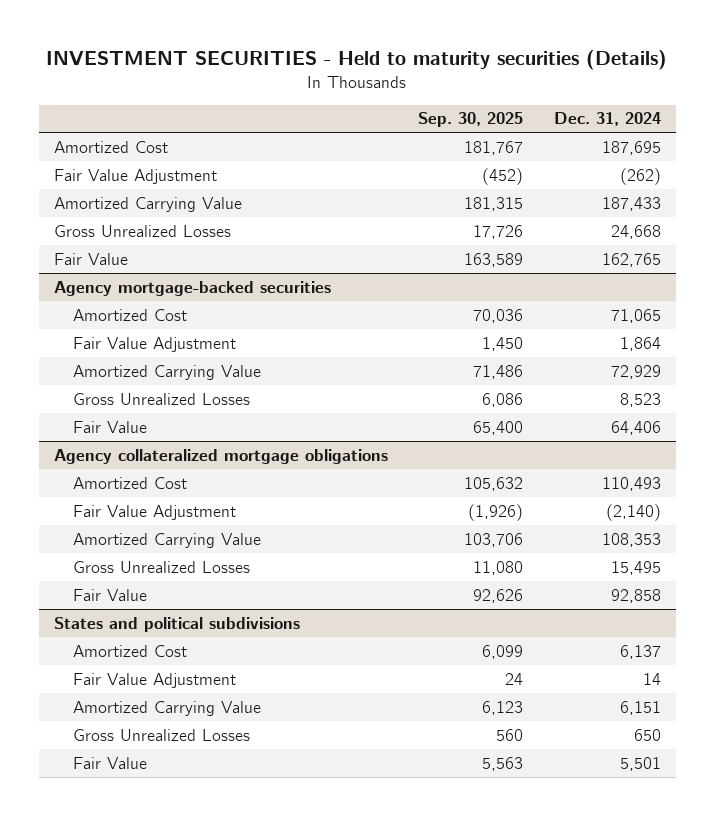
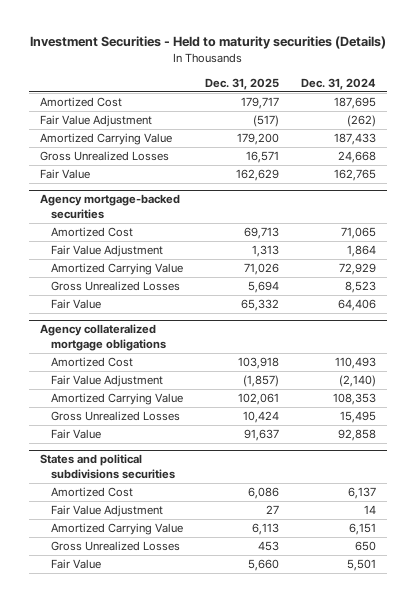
[46,49,668,70] INVESTMENT SECURITIES - Held to maturity securities (Details) -> [29,36,386,50] Investment Securities - Held to maturity securities (Details)
[418,112,524,128] Sep. 30, 2025 -> none
none -> [204,77,279,90] Dec. 31, 2025
[53,616,300,632] States and political subdivisions -> [39,454,175,479] States and political subdivisions securities

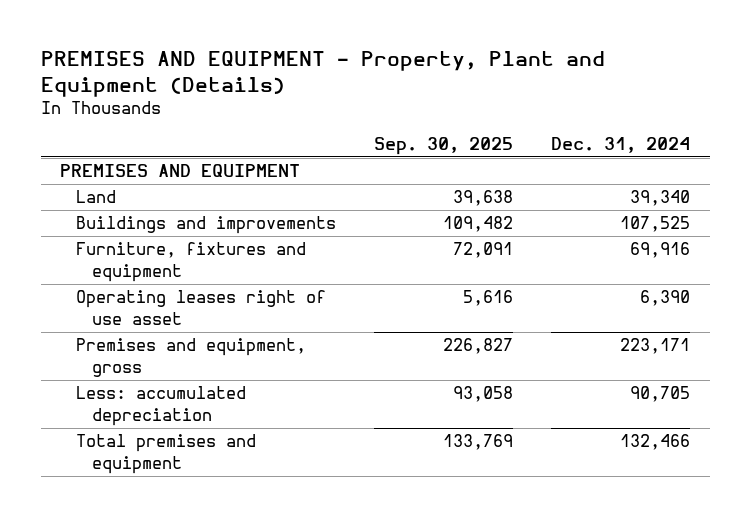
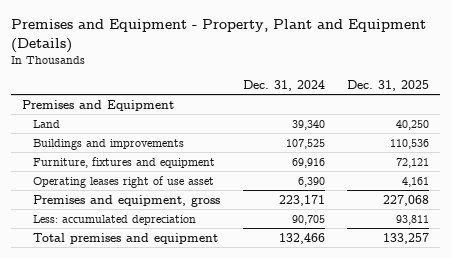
[40,51,605,97] PREMISES AND EQUIPMENT - Property, Plant and Equipment (Details) -> [10,19,426,53] Premises and Equipment - Property, Plant and Equipment (Details)
[374,136,514,155] Sep. 30, 2025 -> none
none -> [346,80,429,92] Dec. 31, 2025
[59,164,300,178] PREMISES AND EQUIPMENT -> [21,99,174,111] Premises and Equipment

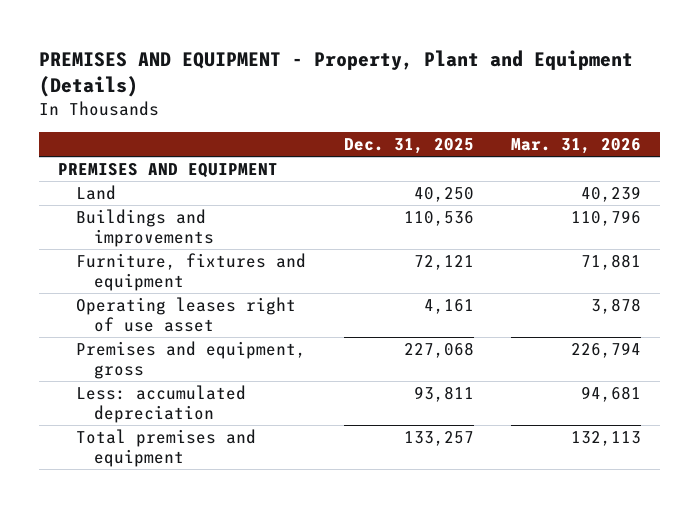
[10,19,426,53] Premises and Equipment - Property, Plant and Equipment (Details) -> [39,49,634,97] PREMISES AND EQUIPMENT - Property, Plant and Equipment (Details)
[242,80,325,92] Dec. 31, 2024 -> none
none -> [511,138,642,155] Mar. 31, 2026
[21,99,174,111] Premises and Equipment -> [57,163,278,179] PREMISES AND EQUIPMENT

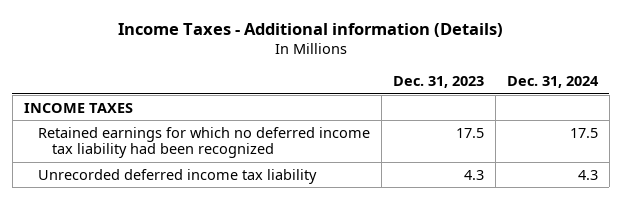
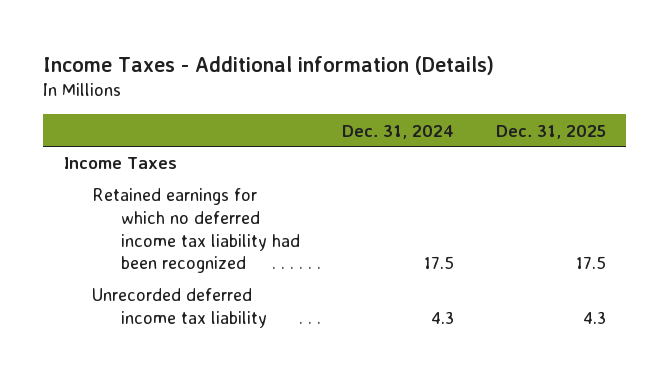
[392,76,484,89] Dec. 31, 2023 -> none
none -> [495,124,606,139] Dec. 31, 2025
[23,102,133,113] INCOME TAXES -> [64,157,178,170] Income Taxes

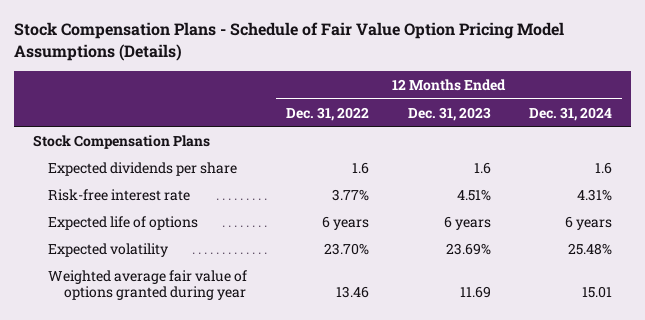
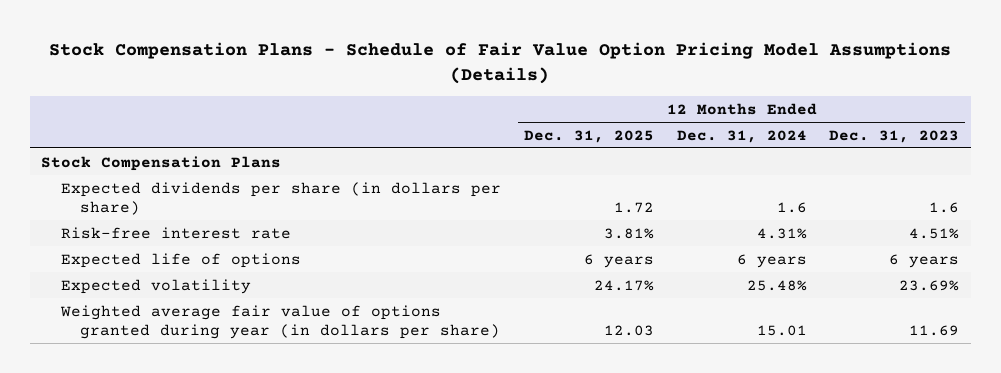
[286,106,370,121] Dec. 31, 2022 -> none
none -> [523,129,654,143] Dec. 31, 2025
[48,161,238,176] Expected dividends per share -> [60,181,501,215] Expected dividends per share (in dollars per share)
[48,269,248,301] Weighted average fair value of options granted during year -> [59,304,501,339] Weighted average fair value of options granted during year (in dollars per share)

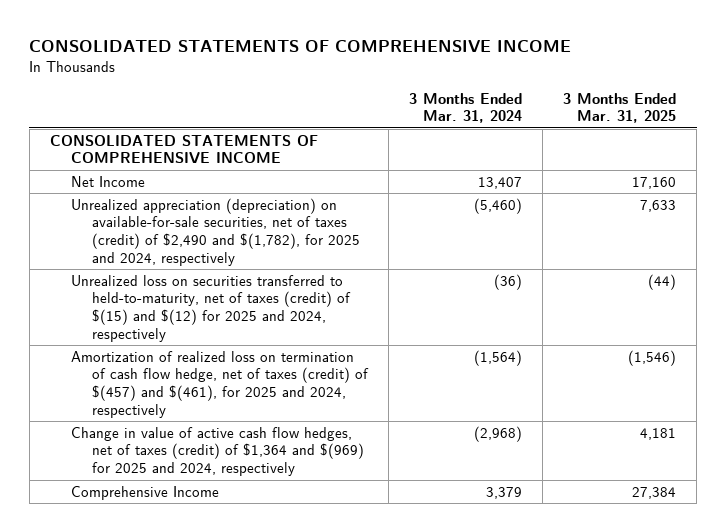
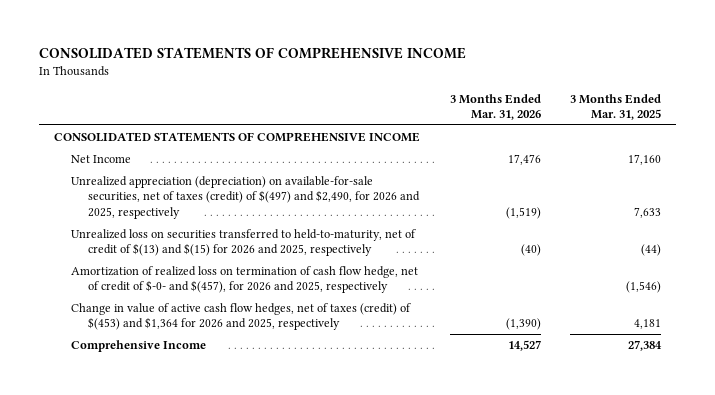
[408,92,522,124] 3 Months Ended Mar. 31, 2024 -> none
none -> [449,93,541,120] 3 Months Ended Mar. 31, 2026
[70,197,360,266] Unrealized appreciation (depreciation) on available-for-sale securities, net of taxes (credit) of $2,490 and $(1,782), for 2025 and 2024, respectively -> [71,176,421,219] Unrealized appreciation (depreciation) on available-for-sale securities, net of taxes (credit) of $(497) and $2,490, for 2026 and 2025, respectively
[70,274,351,342] Unrealized loss on securities transferred to held-to-maturity, net of taxes (credit) of $(15) and $(12) for 2025 and 2024, respectively -> [71,229,417,257] Unrealized loss on securities transferred to held-to-maturity, net of credit of $(13) and $(15) for 2026 and 2025, respectively
[70,350,369,418] Amortization of realized loss on termination of cash flow hedge, net of taxes (credit) of $(457) and $(461), for 2025 and 2024, respectively -> [71,266,419,294] Amortization of realized loss on termination of cash flow hedge, net of credit of $-0- and $(457), for 2026 and 2025, respectively
[70,426,364,477] Change in value of active cash flow hedges, net of taxes (credit) of $1,364 and $(969) for 2025 and 2024, respectively -> [71,303,412,331] Change in value of active cash flow hedges, net of taxes (credit) of $(453) and $1,364 for 2026 and 2025, respectively

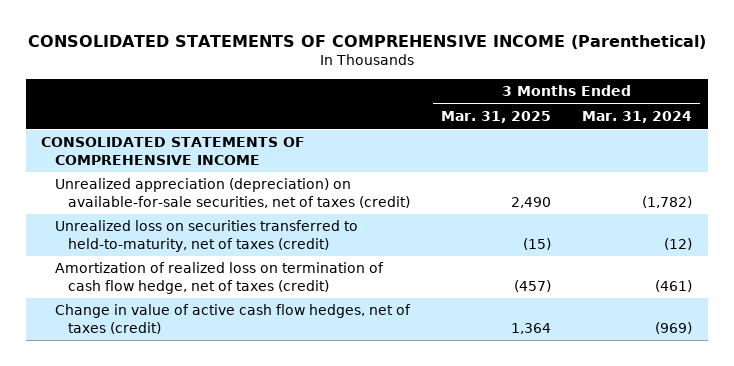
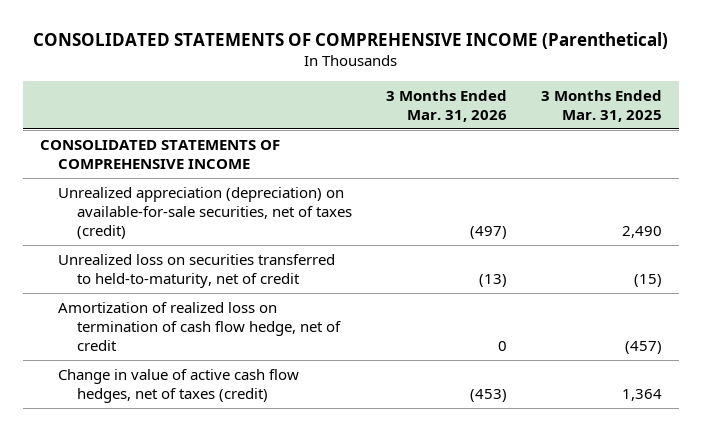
[582,111,693,124] Mar. 31, 2024 -> none
none -> [386,89,508,122] 3 Months Ended Mar. 31, 2026
[54,220,358,252] Unrealized loss on securities transferred to held-to-maturity, net of taxes (credit) -> [58,253,336,288] Unrealized loss on securities transferred to held-to-maturity, net of credit
[54,262,384,294] Amortization of realized loss on termination of cash flow hedge, net of taxes (credit) -> [58,301,342,351] Amortization of realized loss on termination of cash flow hedge, net of credit

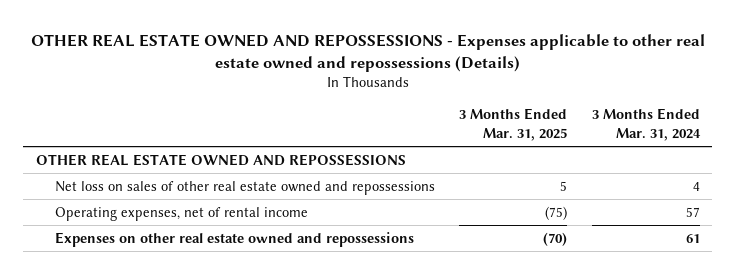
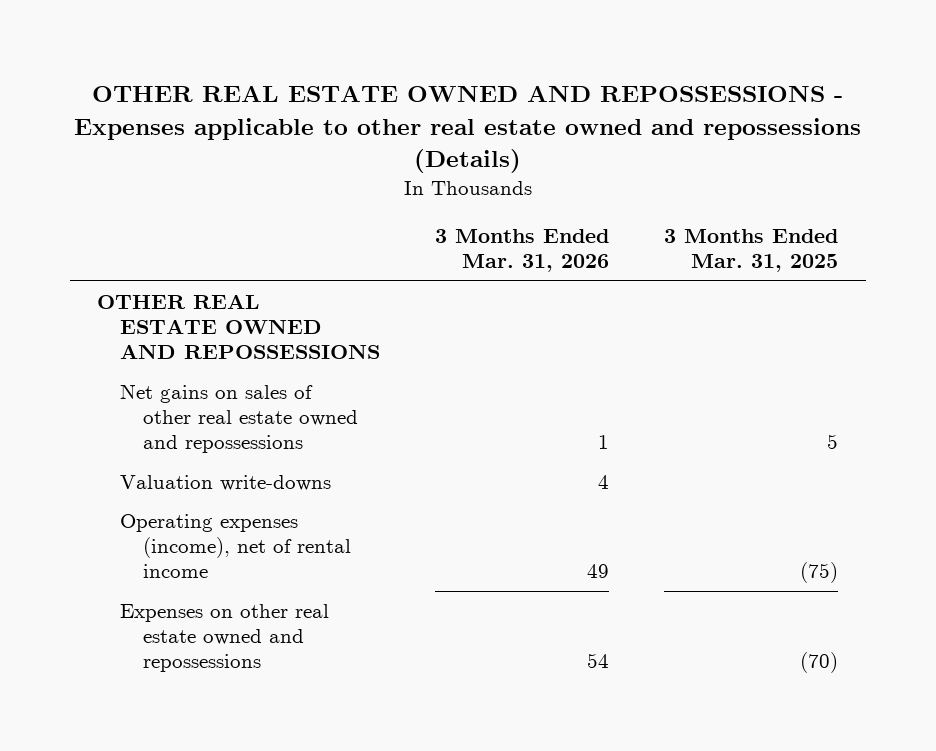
[591,108,701,141] 3 Months Ended Mar. 31, 2024 -> none
none -> [435,229,610,273] 3 Months Ended Mar. 31, 2026
[55,180,436,195] Net loss on sales of other real estate owned and repossessions -> [120,383,359,454] Net gains on sales of other real estate owned and repossessions
none -> [120,474,332,491] Valuation write-downs
[55,206,309,221] Operating expenses, net of rental income -> [120,513,352,579] Operating expenses (income), net of rental income

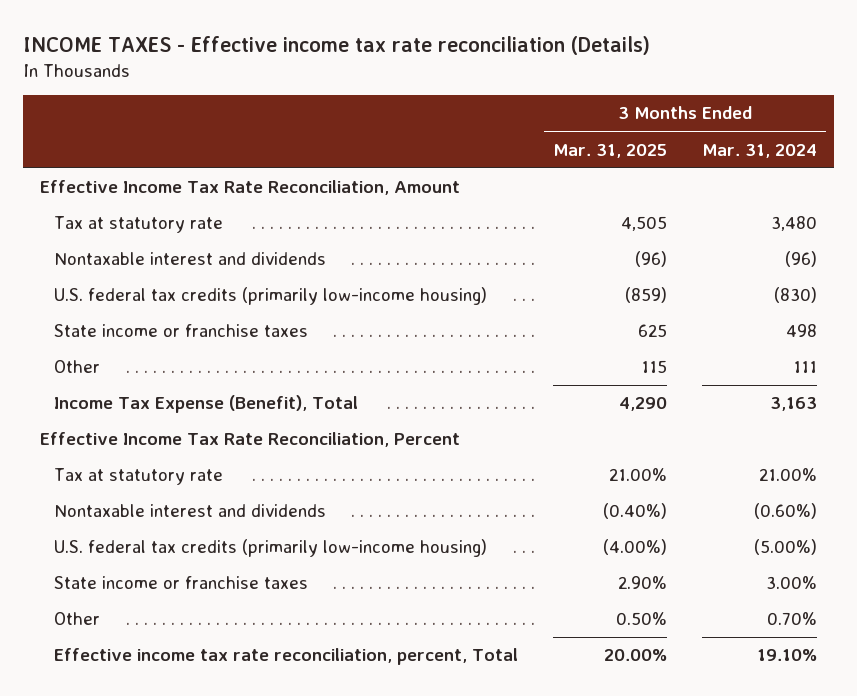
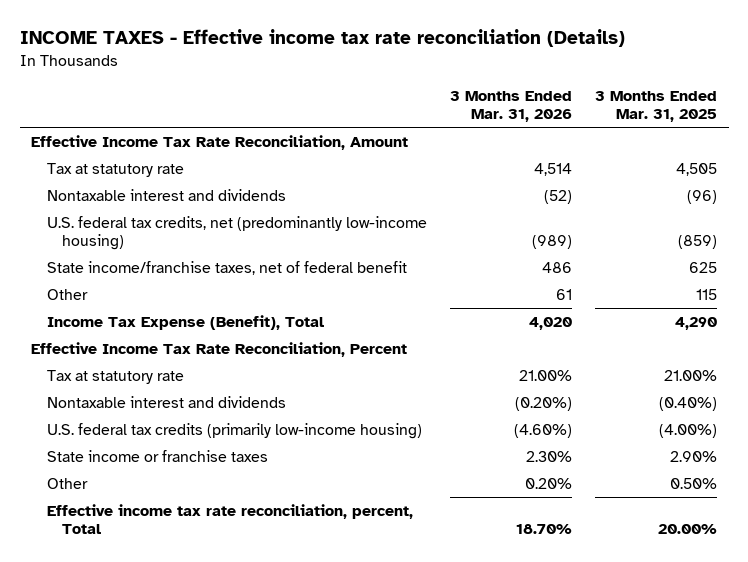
[701,143,817,158] Mar. 31, 2024 -> none
none -> [449,90,572,123] 3 Months Ended Mar. 31, 2026
[53,287,487,306] U.S. federal tax credits (primarily low-income housing) -> [46,215,427,251] U.S. federal tax credits, net (predominantly low-income housing)
[53,324,308,338] State income or franchise taxes -> [46,260,407,275] State income/franchise taxes, net of federal benefit

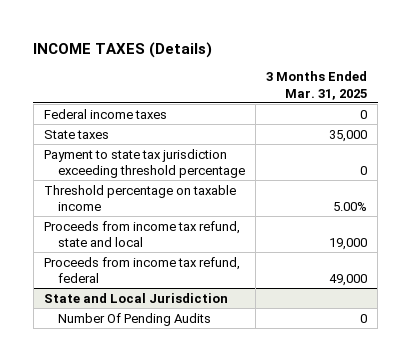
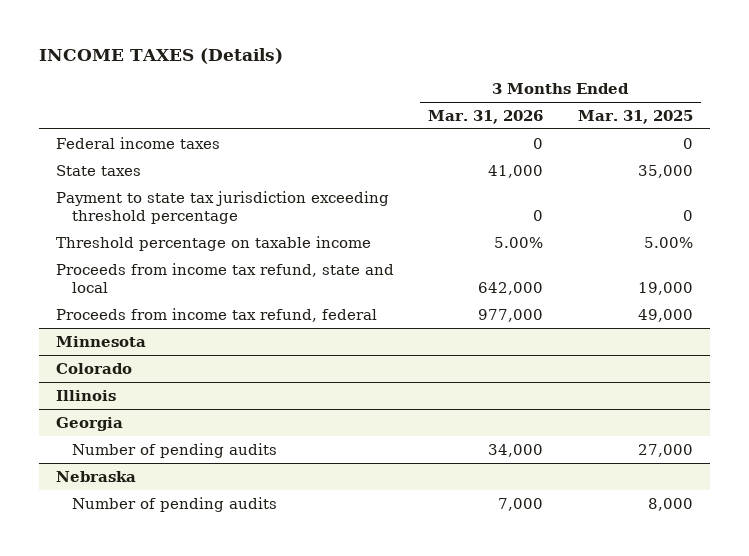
none -> [428,109,544,124] Mar. 31, 2026
[43,292,228,303] State and Local Jurisdiction -> none
none -> [56,335,147,347] Minnesota
none -> [56,362,133,374] Colorado
none -> [56,389,117,401] Illinois
none -> [56,416,124,431] Georgia
[58,312,212,326] Number Of Pending Audits -> [71,442,277,458] Number of pending audits
[360,313,368,323] 0 -> [637,443,693,457] 27,000
none -> [56,470,137,482] Nebraska
none -> [71,496,277,512] Number of pending audits

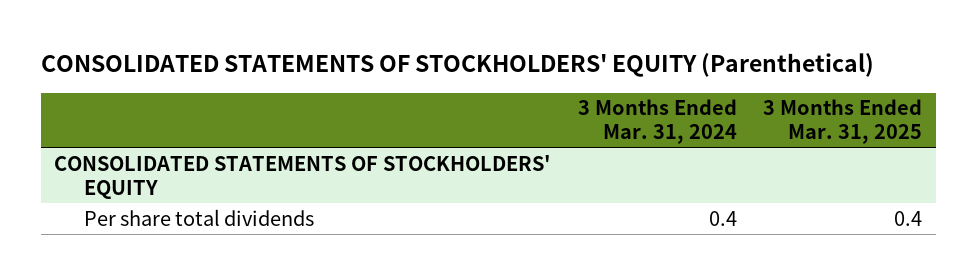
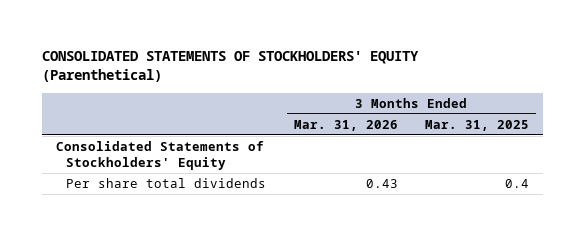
[577,99,737,145] 3 Months Ended Mar. 31, 2024 -> none
none -> [293,119,398,131] Mar. 31, 2026
[54,154,552,199] CONSOLIDATED STATEMENTS OF STOCKHOLDERS' EQUITY -> [55,141,264,170] Consolidated Statements of Stockholders' Equity

